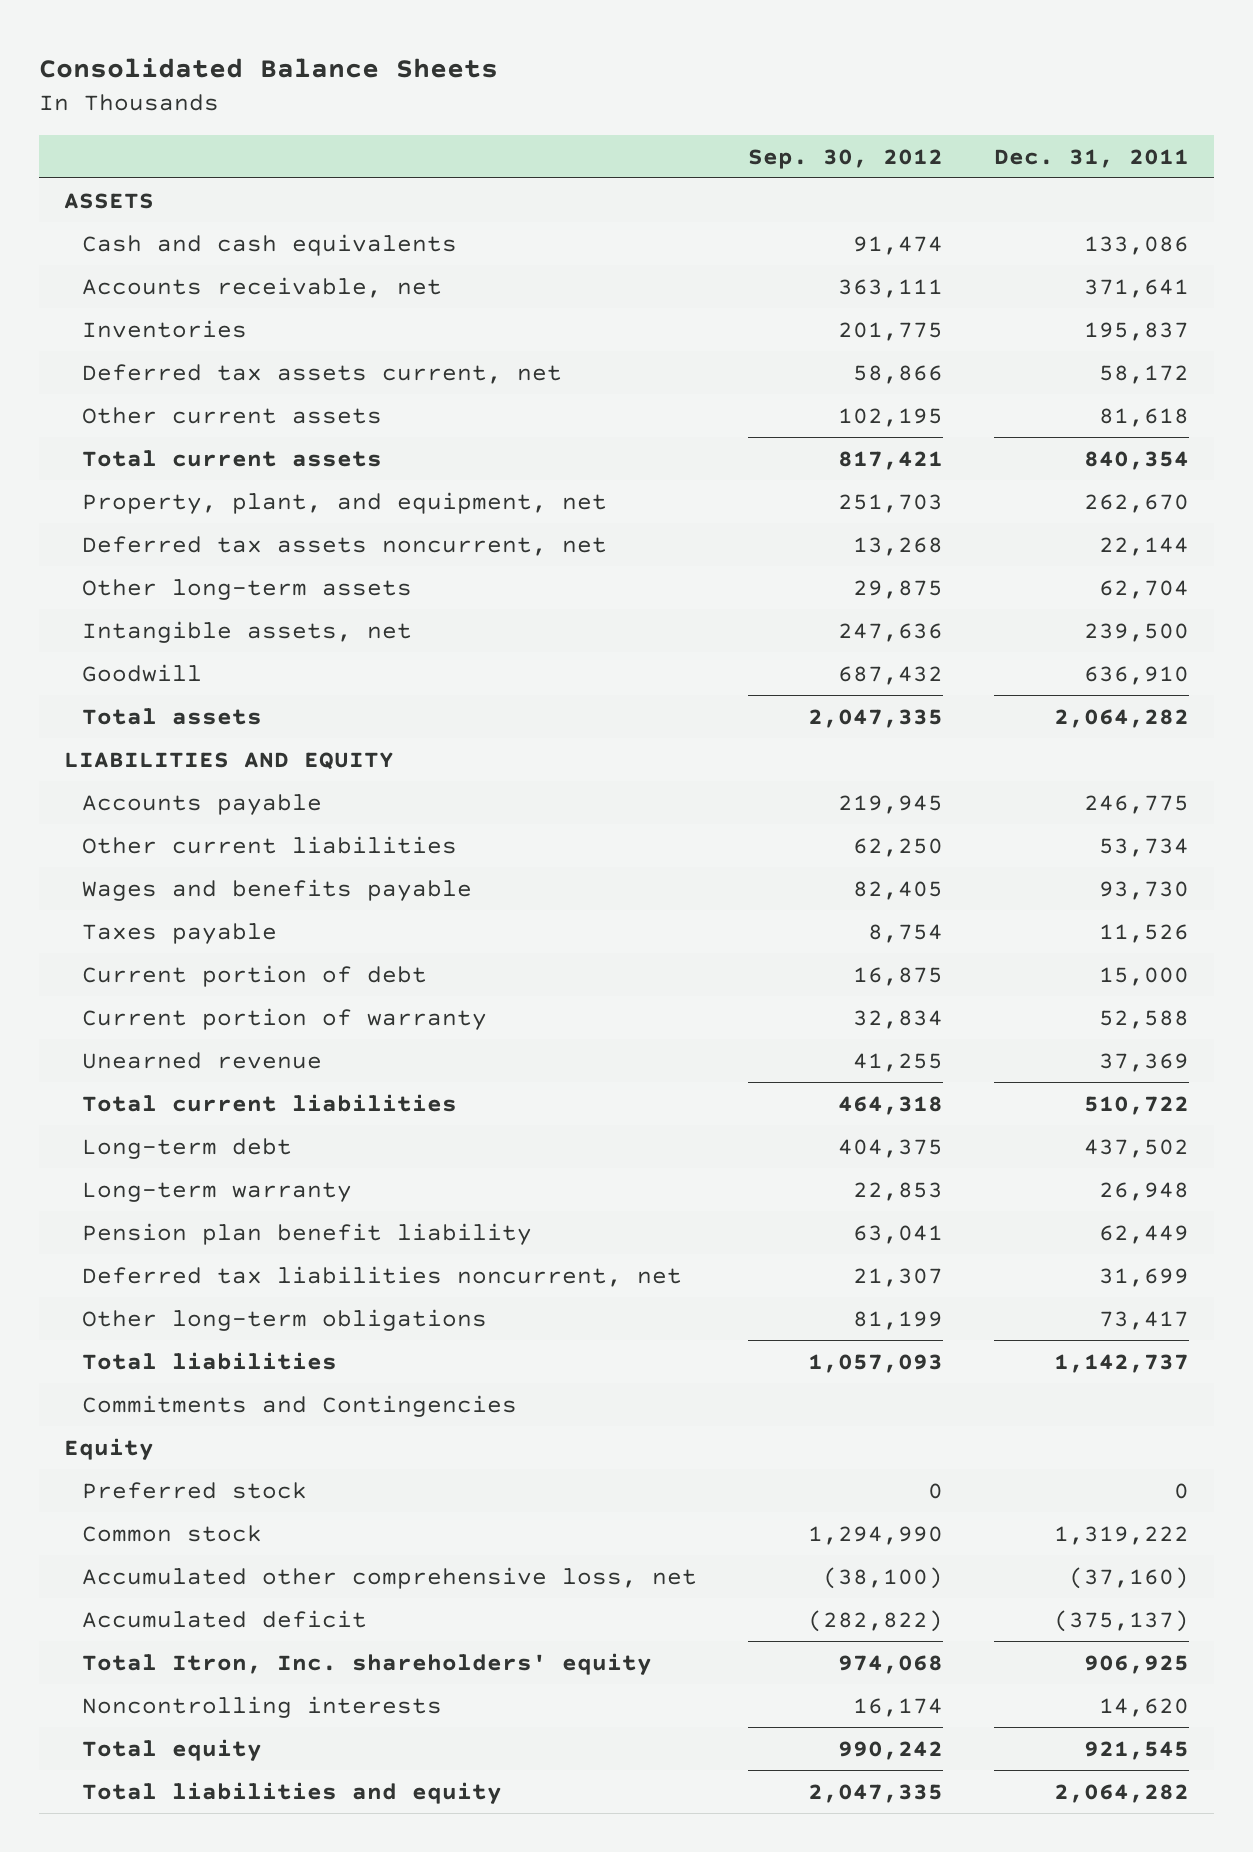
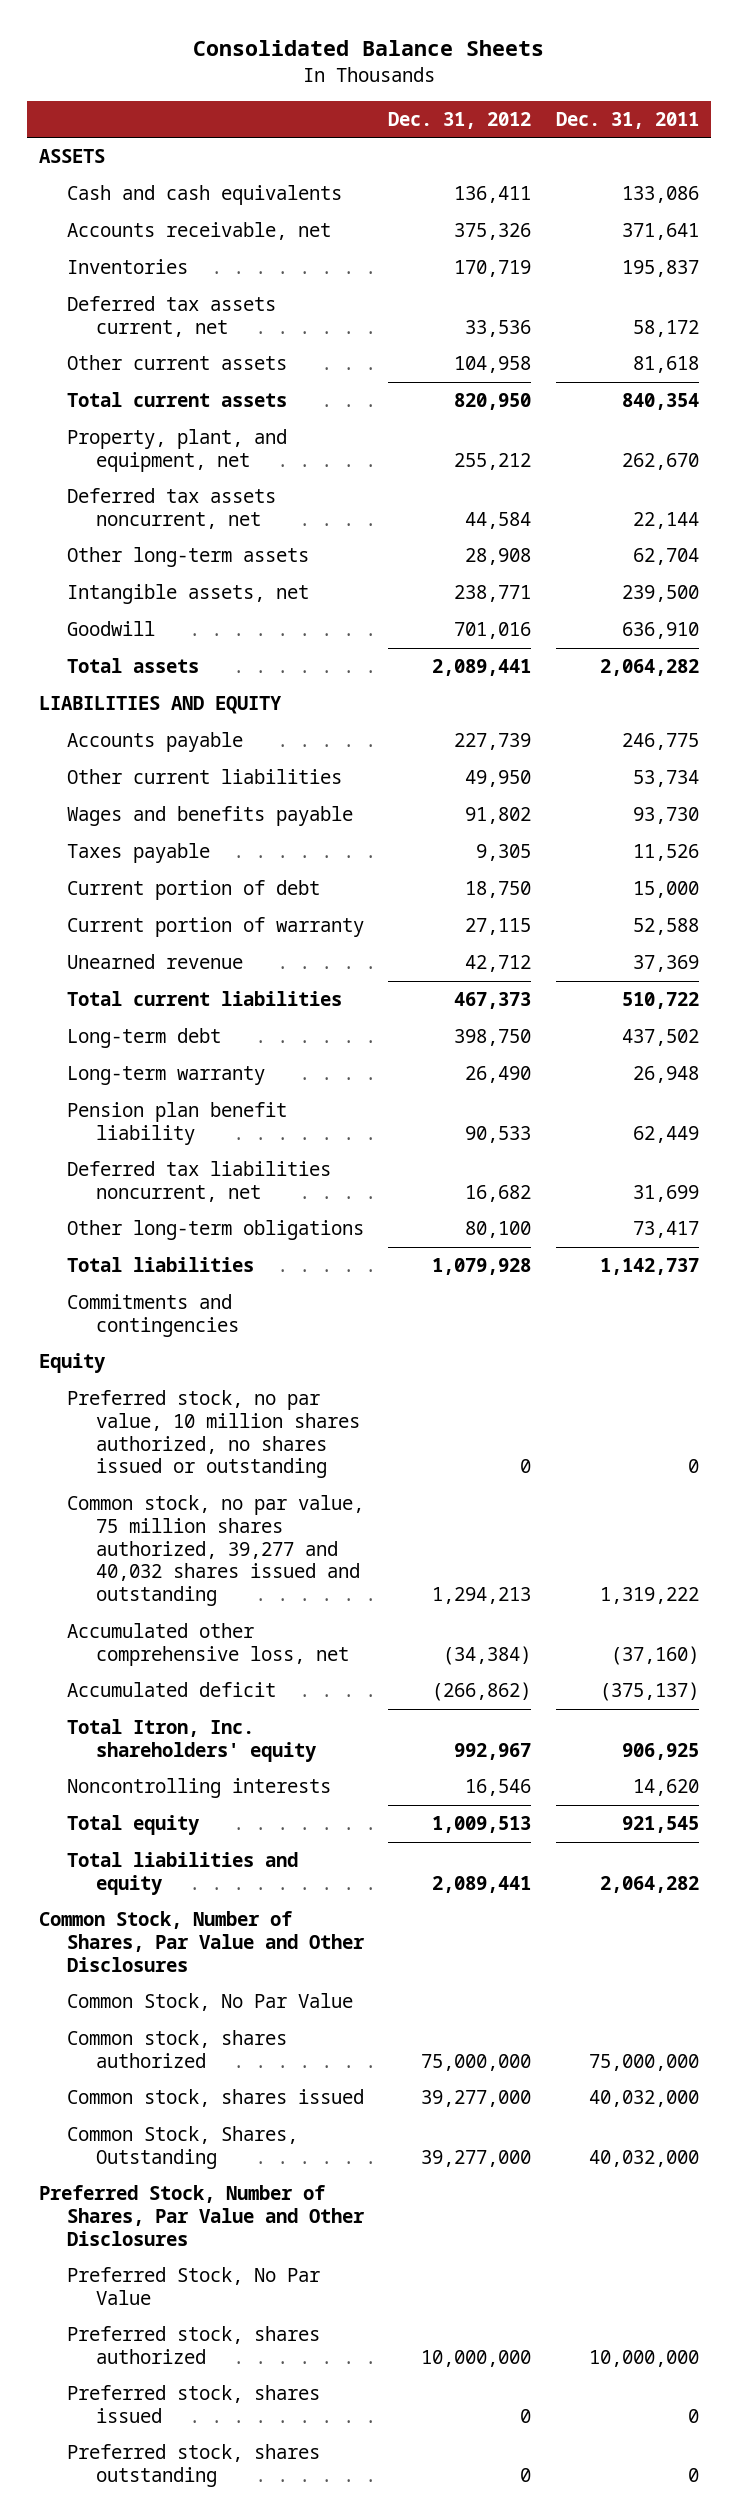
[748,148,944,169] Sep. 30, 2012 -> none
none -> [388,111,532,129] Dec. 31, 2012
[82,1394,518,1417] Commitments and Contingencies -> [67,1294,239,1337] Commitments and contingencies
[82,1481,308,1499] Preferred stock -> [67,1390,360,1479] Preferred stock, no par value, 10 million shares authorized, no shares issued or outstanding
[82,1524,263,1542] Common stock -> [67,1495,365,1606] Common stock, no par value, 75 million shares authorized, 39,277 and 40,032 shares issued and outstanding
none -> [38,1911,366,1972] Common Stock, Number of Shares, Par Value and Other Disclosures
none -> [67,1993,354,2012] Common Stock, No Par Value
none -> [67,2030,288,2068] Common stock, shares authorized
none -> [67,2089,365,2108] Common stock, shares issued
none -> [67,2126,299,2169] Common Stock, Shares, Outstanding
none -> [38,2185,366,2246] Preferred Stock, Number of Shares, Par Value and Other Disclosures
none -> [67,2267,321,2305] Preferred Stock, No Par Value
none -> [67,2326,321,2364] Preferred stock, shares authorized
none -> [67,2385,321,2423] Preferred stock, shares issued
none -> [67,2444,321,2487] Preferred stock, shares outstanding

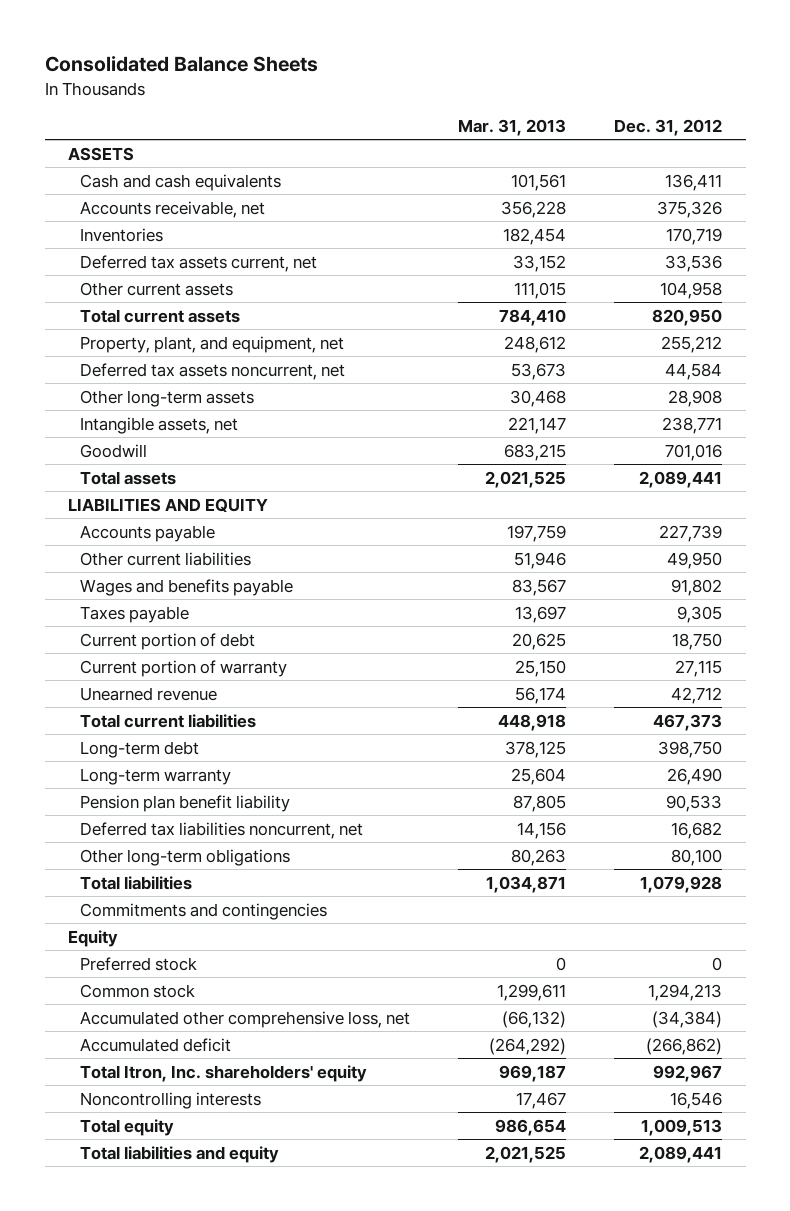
[555,111,699,129] Dec. 31, 2011 -> none
none -> [458,118,567,136] Mar. 31, 2013
[67,1390,360,1479] Preferred stock, no par value, 10 million shares authorized, no shares issued or outstanding -> [80,956,198,971] Preferred stock
[67,1495,365,1606] Common stock, no par value, 75 million shares authorized, 39,277 and 40,032 shares issued and outstanding -> [80,983,196,998] Common stock
[38,1911,366,1972] Common Stock, Number of Shares, Par Value and Other Disclosures -> none
[67,1993,354,2012] Common Stock, No Par Value -> none
[67,2030,288,2068] Common stock, shares authorized -> none
[67,2089,365,2108] Common stock, shares issued -> none
[67,2126,299,2169] Common Stock, Shares, Outstanding -> none
[38,2185,366,2246] Preferred Stock, Number of Shares, Par Value and Other Disclosures -> none
[67,2267,321,2305] Preferred Stock, No Par Value -> none
[67,2326,321,2364] Preferred stock, shares authorized -> none
[67,2385,321,2423] Preferred stock, shares issued -> none
[67,2444,321,2487] Preferred stock, shares outstanding -> none

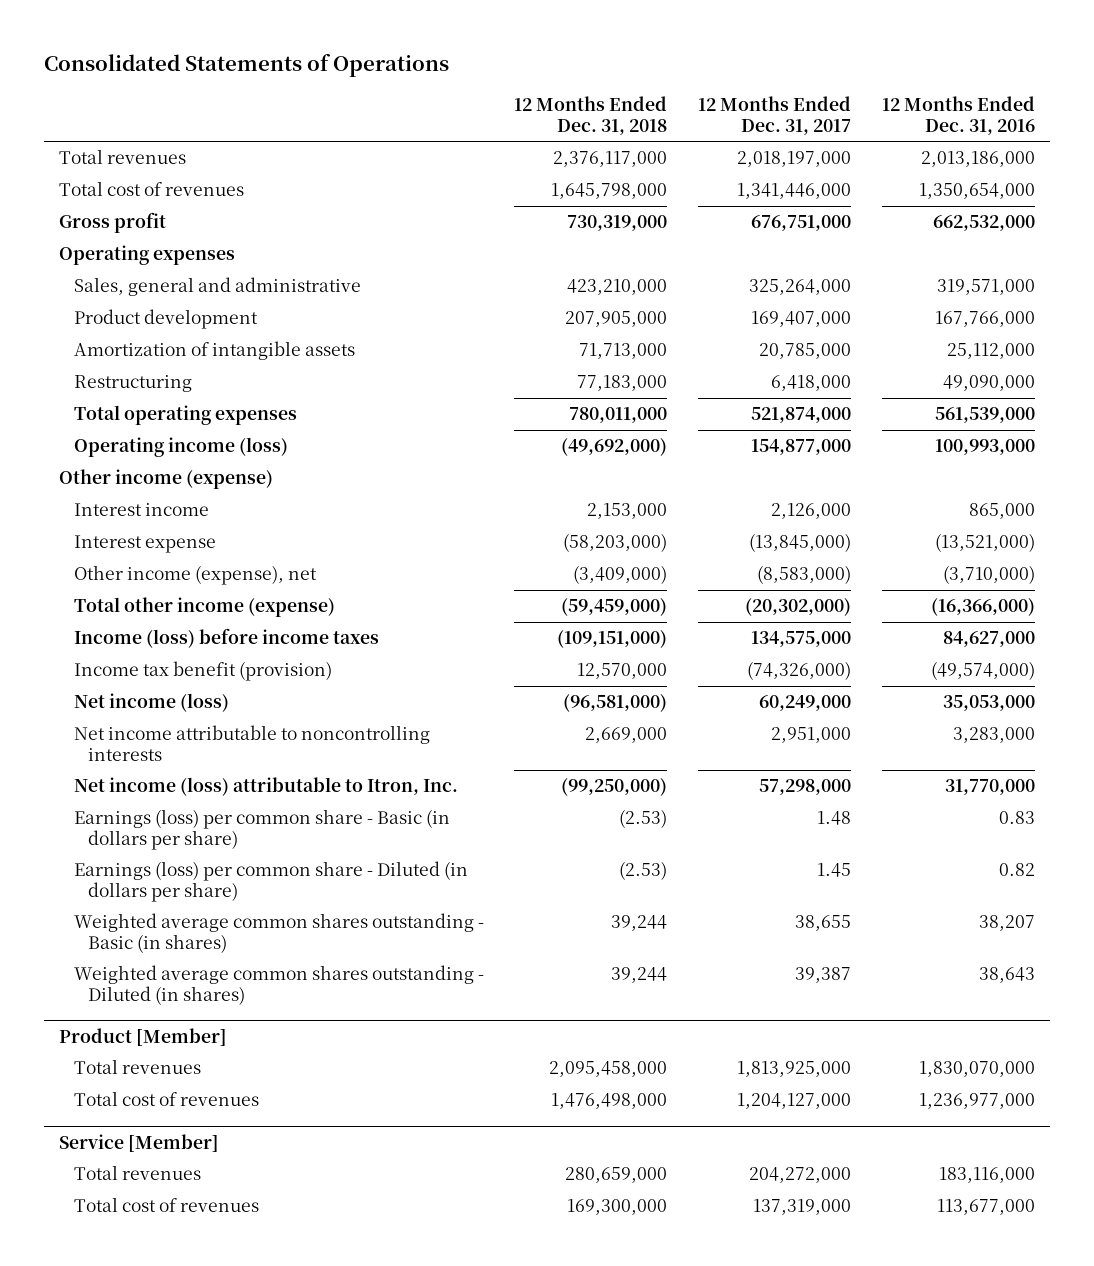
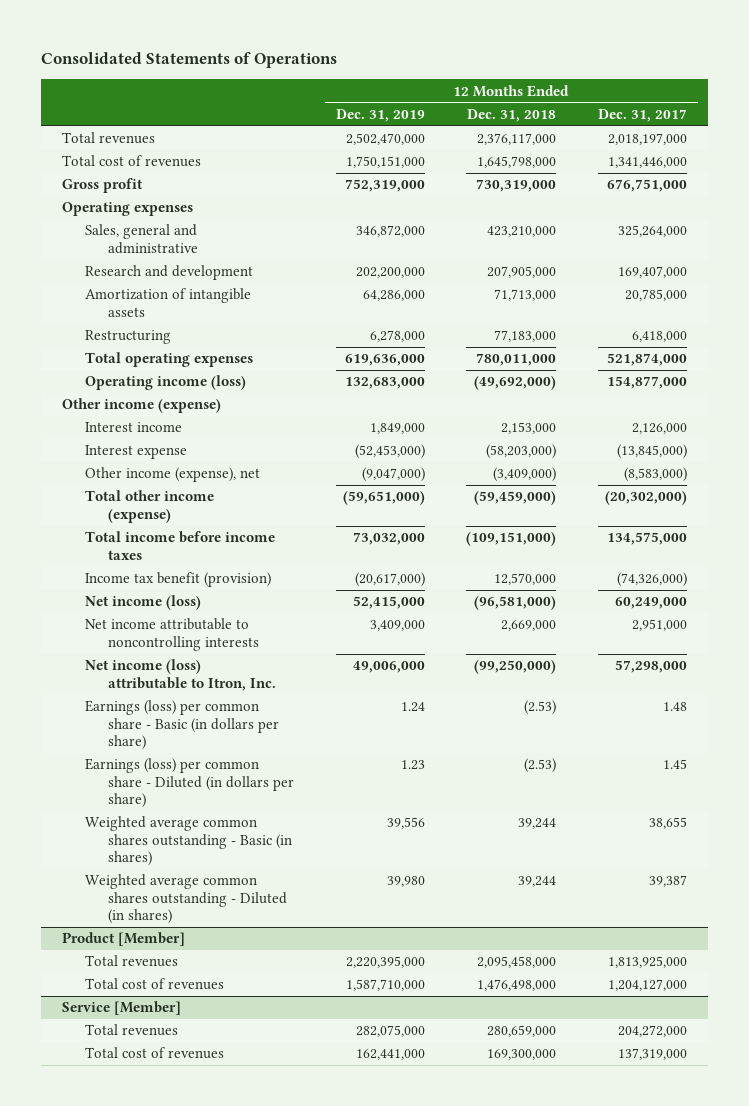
[881,96,1035,135] 12 Months Ended Dec. 31, 2016 -> none
none -> [335,108,425,122] Dec. 31, 2019
[73,309,258,330] Product development -> [84,265,253,281] Research and development
[73,628,379,649] Income (loss) before income taxes -> [84,531,275,560] Total income before income taxes

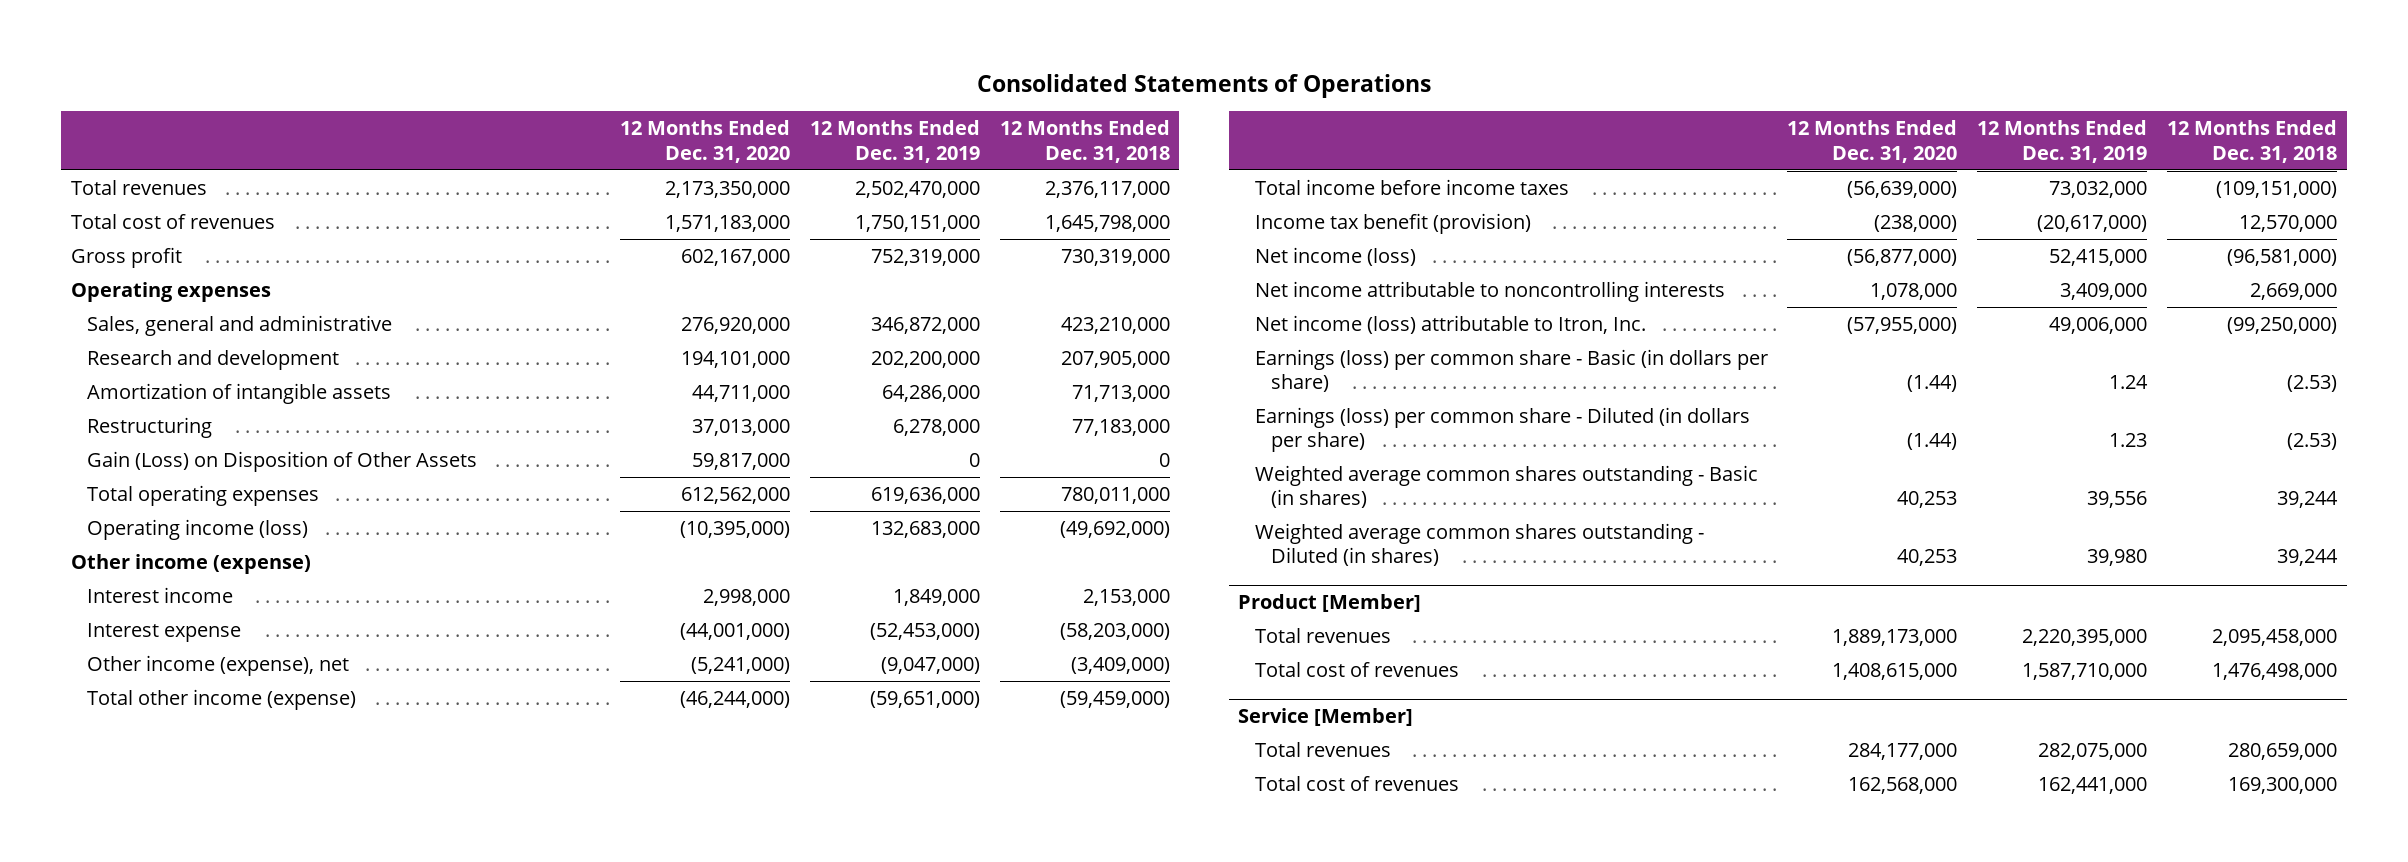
[598,108,688,122] Dec. 31, 2017 -> none
none -> [620,120,791,163] 12 Months Ended Dec. 31, 2020
none -> [87,451,478,473] Gain (Loss) on Disposition of Other Assets

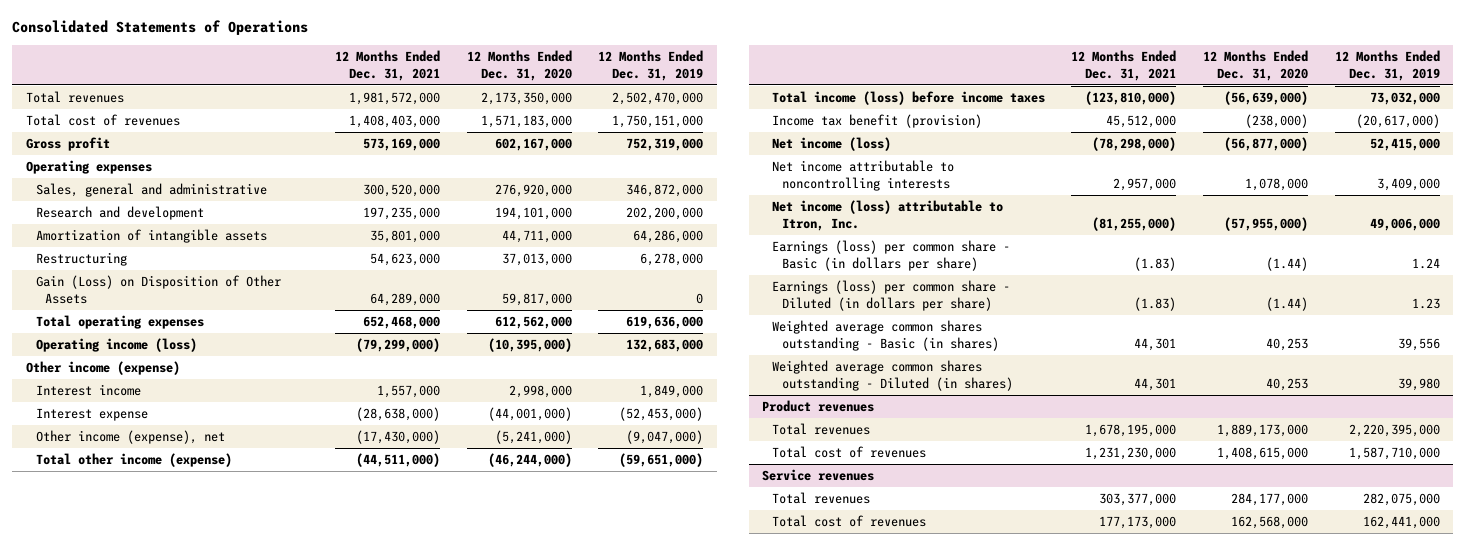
[999,120,1170,163] 12 Months Ended Dec. 31, 2018 -> none
none -> [335,50,441,81] 12 Months Ended Dec. 31, 2021
[1254,179,1569,196] Total income before income taxes -> [771,91,1045,106] Total income (loss) before income taxes
[1238,594,1422,613] Product [Member] -> [762,400,875,413] Product revenues
[1238,708,1414,727] Service [Member] -> [762,469,875,482] Service revenues

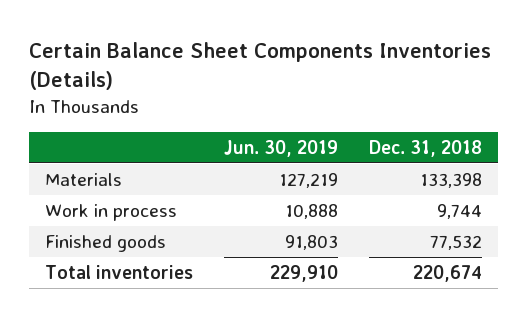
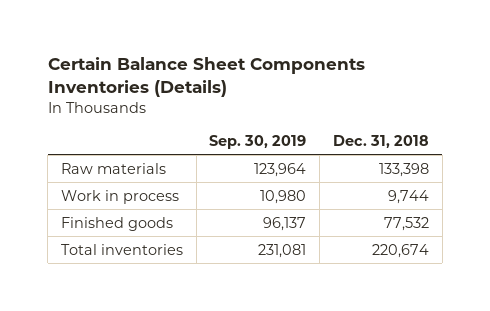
[224,139,339,157] Jun. 30, 2019 -> none
none -> [209,135,307,150] Sep. 30, 2019
[44,172,122,186] Materials -> [60,162,166,174] Raw materials

